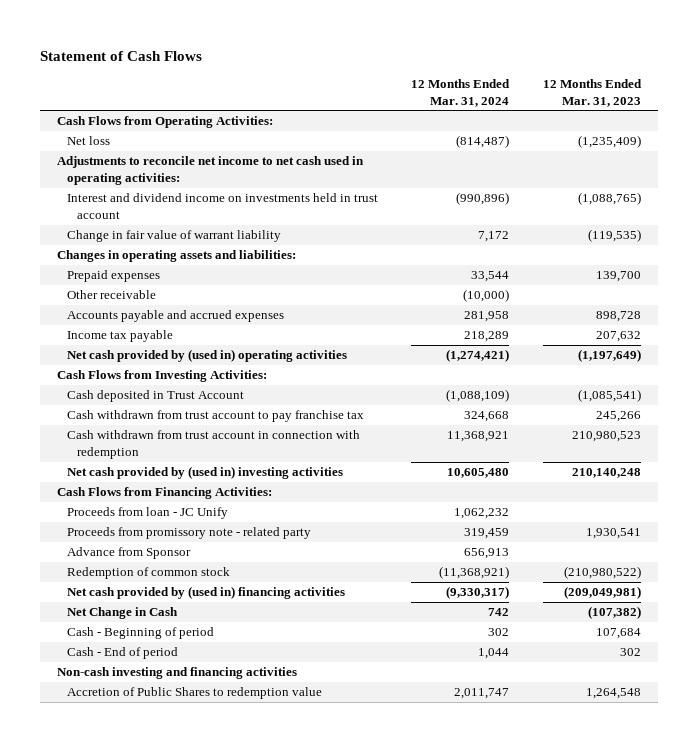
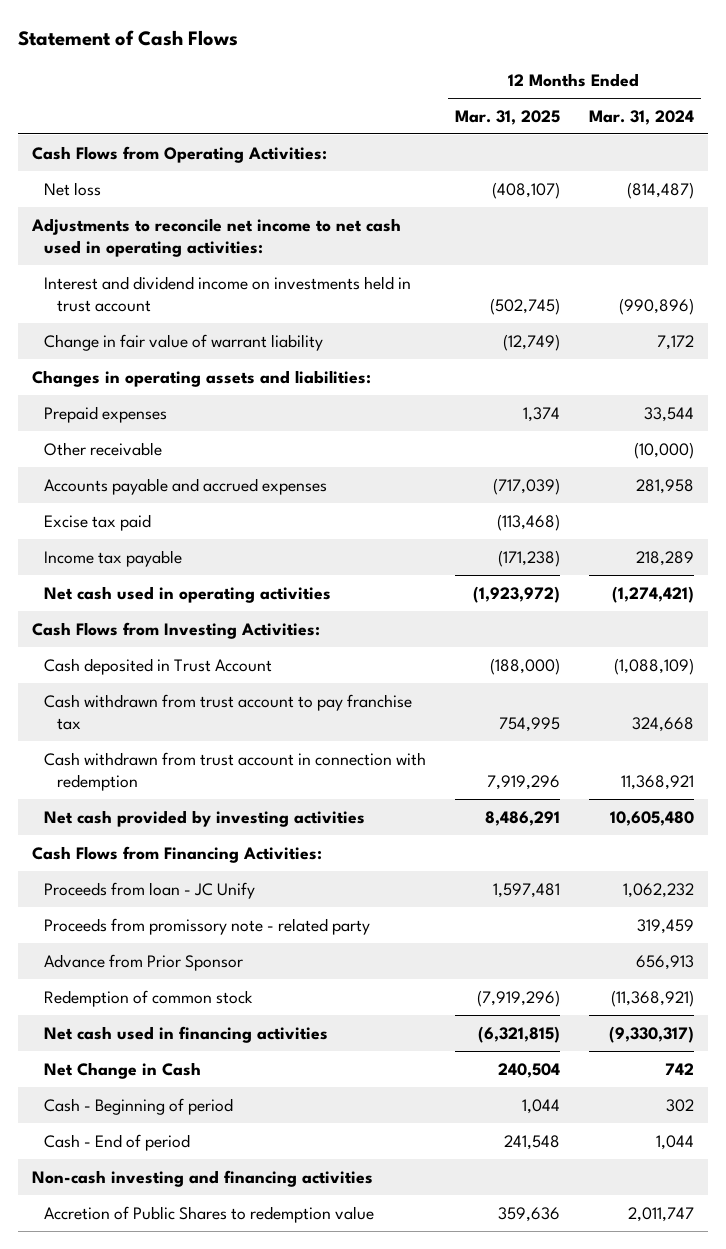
[543,79,643,107] 12 Months Ended Mar. 31, 2023 -> none
none -> [455,109,561,125] Mar. 31, 2025
none -> [44,513,152,531] Excise tax paid
[66,349,347,363] Net cash provided by (used in) operating activities -> [44,585,332,603] Net cash used in operating activities
[66,466,343,480] Net cash provided by (used in) investing activities -> [44,809,366,827] Net cash provided by investing activities
[66,547,191,560] Advance from Sponsor -> [44,953,244,971] Advance from Prior Sponsor
[66,586,345,600] Net cash provided by (used in) financing activities -> [44,1025,329,1043] Net cash used in financing activities

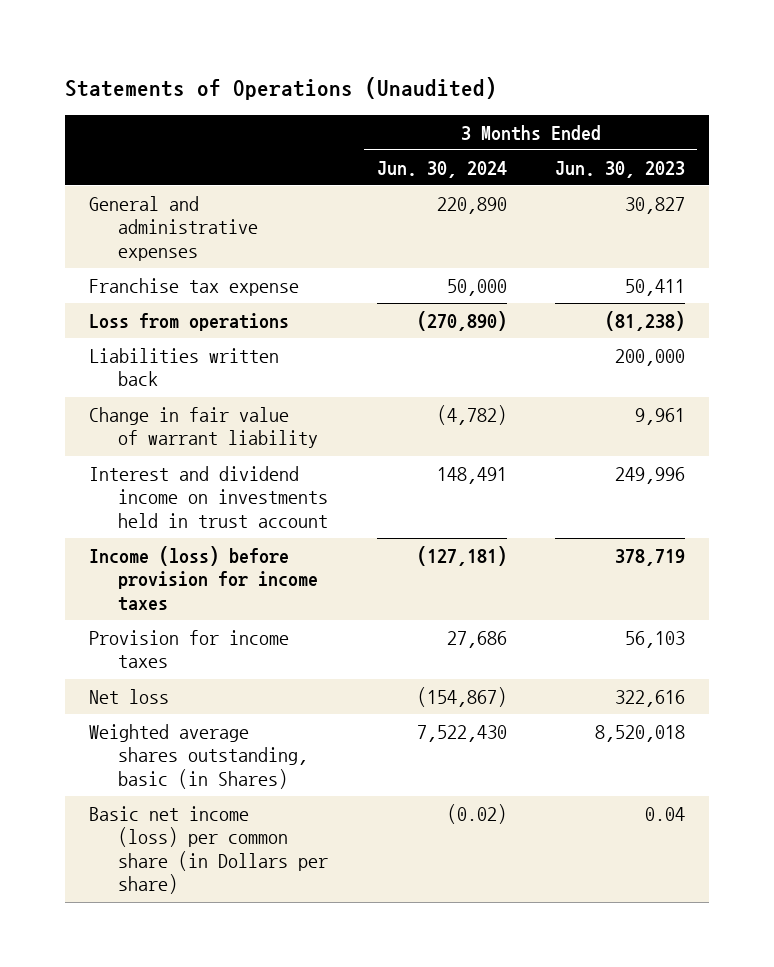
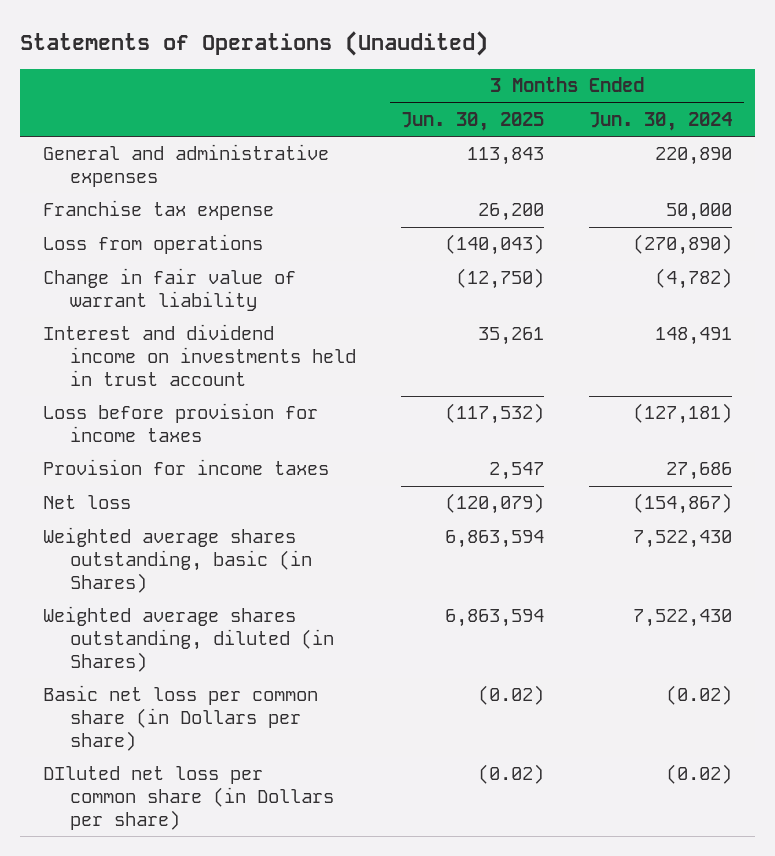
[554,160,685,178] Jun. 30, 2023 -> none
none -> [401,111,545,131] Jun. 30, 2025
[89,347,280,387] Liabilities written back -> none
[89,545,319,611] Income (loss) before provision for income taxes -> [43,403,319,443] Loss before provision for income taxes
none -> [43,606,334,672] Weighted average shares outstanding, diluted (in Shares)
[89,805,329,895] Basic net income (loss) per common share (in Dollars per share) -> [43,685,319,751] Basic net loss per common share (in Dollars per share)
none -> [43,766,334,830] DIluted net loss per common share (in Dollars per share)

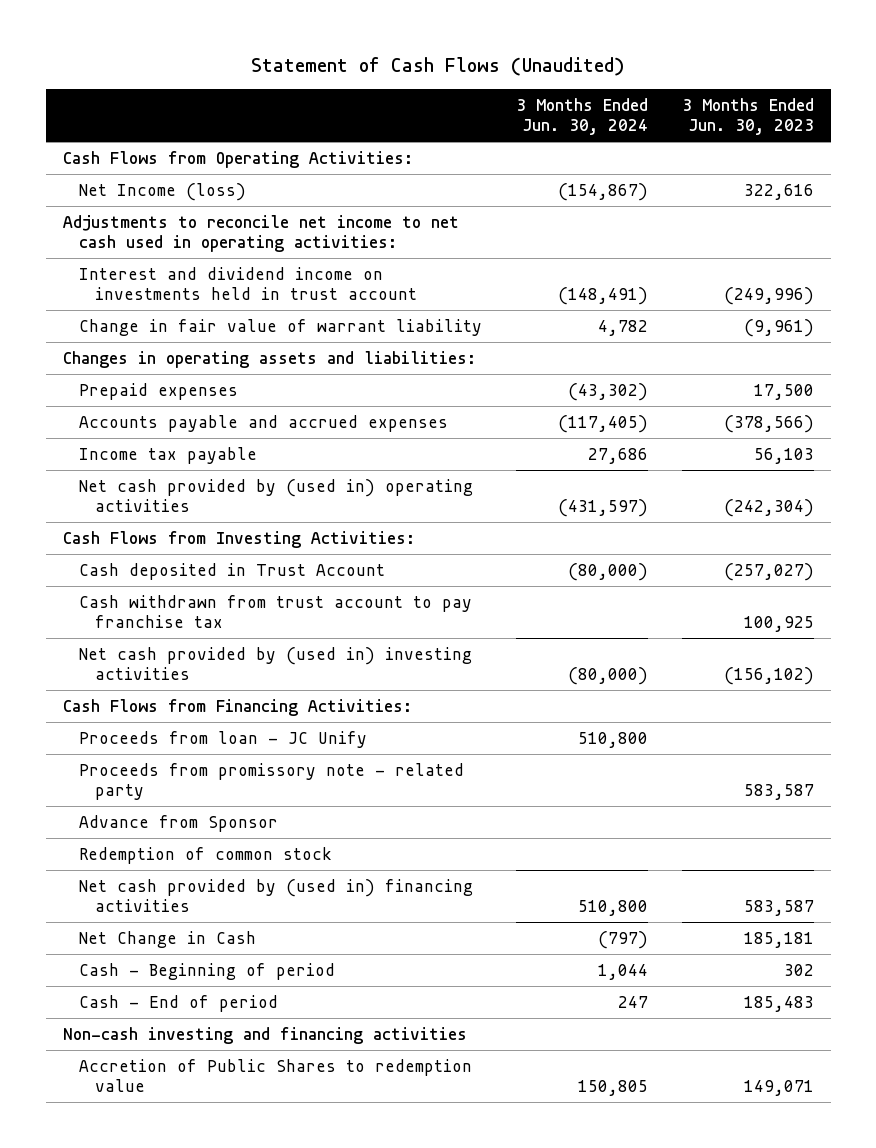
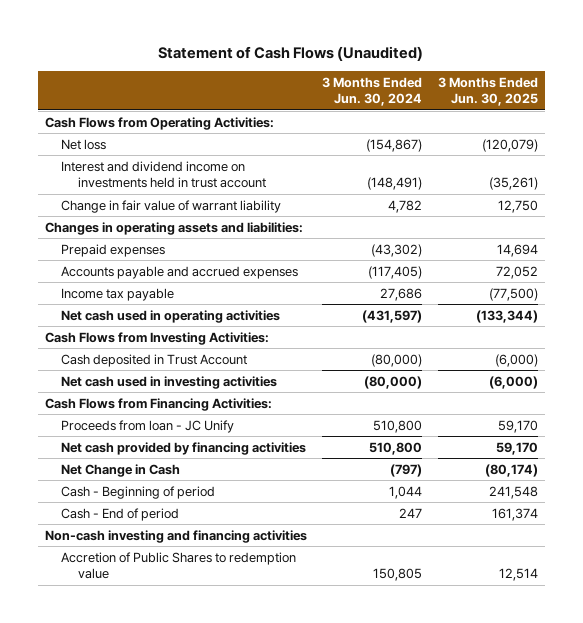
[681,97,814,135] 3 Months Ended Jun. 30, 2023 -> none
none -> [437,76,538,106] 3 Months Ended Jun. 30, 2025
[62,214,459,252] Adjustments to reconcile net income to net cash used in operating activities: -> none
[78,182,246,201] Net Income (loss) -> [61,138,107,150] Net loss
[78,478,473,512] Net cash provided by (used in) operating activities -> [61,309,281,323] Net cash used in operating activities
[78,594,472,628] Cash withdrawn from trust account to pay franchise tax -> none
[78,646,472,680] Net cash provided by (used in) investing activities -> [61,375,278,389] Net cash used in investing activities
[78,762,464,800] Proceeds from promissory note - related party -> none
[78,814,278,832] Advance from Sponsor -> none
[78,846,332,864] Redemption of common stock -> none
[78,878,473,912] Net cash provided by (used in) financing activities -> [61,441,307,455] Net cash provided by financing activities

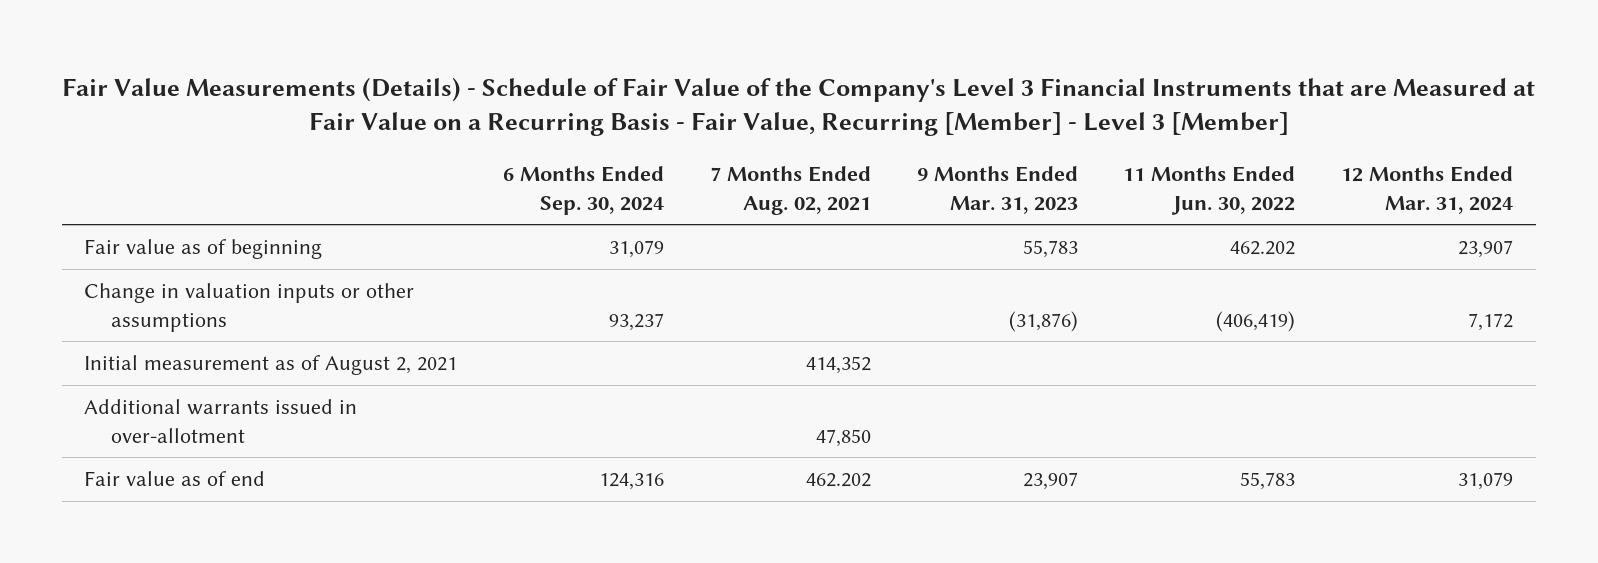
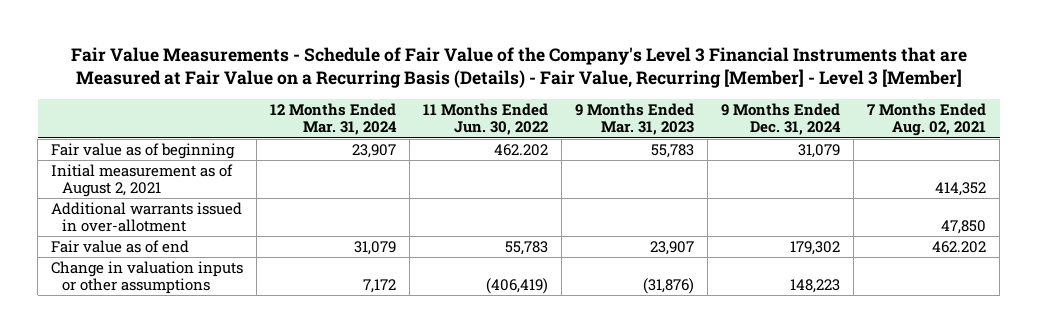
[61,76,1535,136] Fair Value Measurements (Details) - Schedule of Fair Value of the Company's Level 3 Financial Instruments that are Measured at Fair Value on a Recurring Basis - Fair Value, Recurring [Member] - Level 3 [Member] -> [70,46,967,89] Fair Value Measurements - Schedule of Fair Value of the Company's Level 3 Financial Instruments that are Measured at Fair Value on a Recurring Basis (Details) - Fair Value, Recurring [Member] - Level 3 [Member]
[503,166,665,215] 6 Months Ended Sep. 30, 2024 -> none
none -> [721,103,842,136] 9 Months Ended Dec. 31, 2024
[84,283,415,332] Change in valuation inputs or other assumptions -> [51,260,244,295] Change in valuation inputs or other assumptions

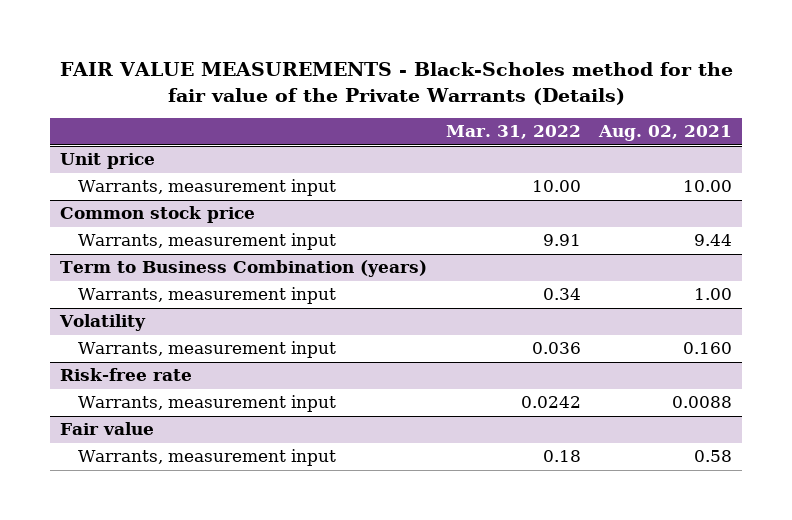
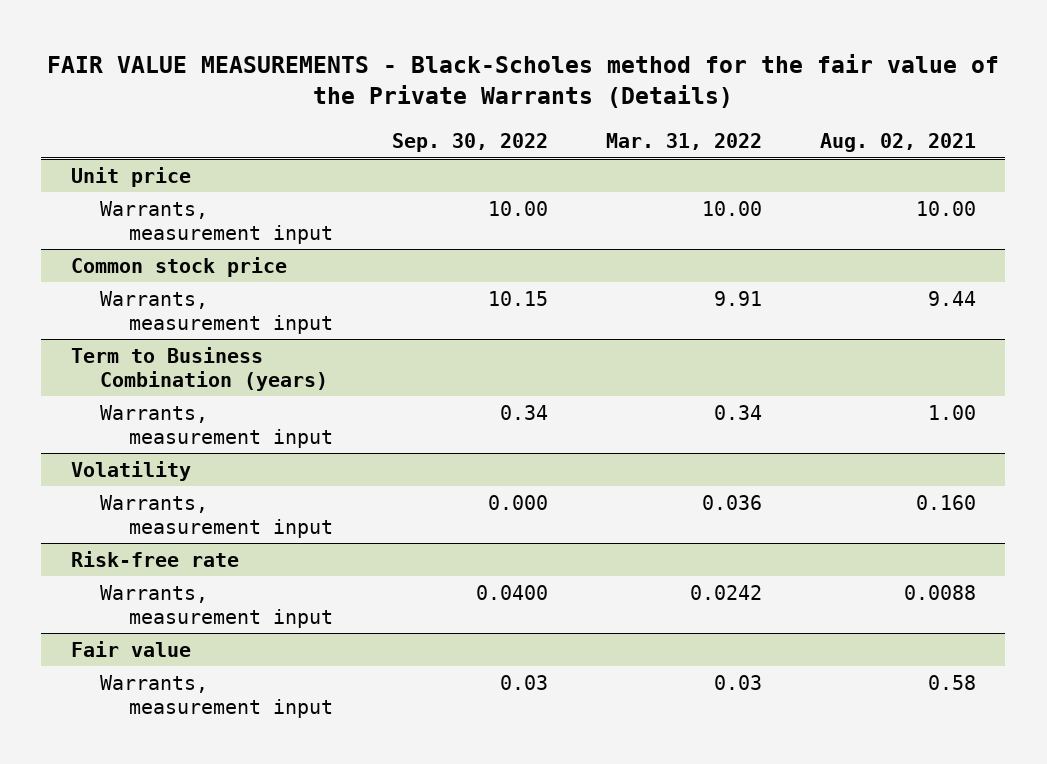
none -> [391,133,548,153] Sep. 30, 2022
[542,450,581,463] 0.18 -> [713,674,762,690] 0.03

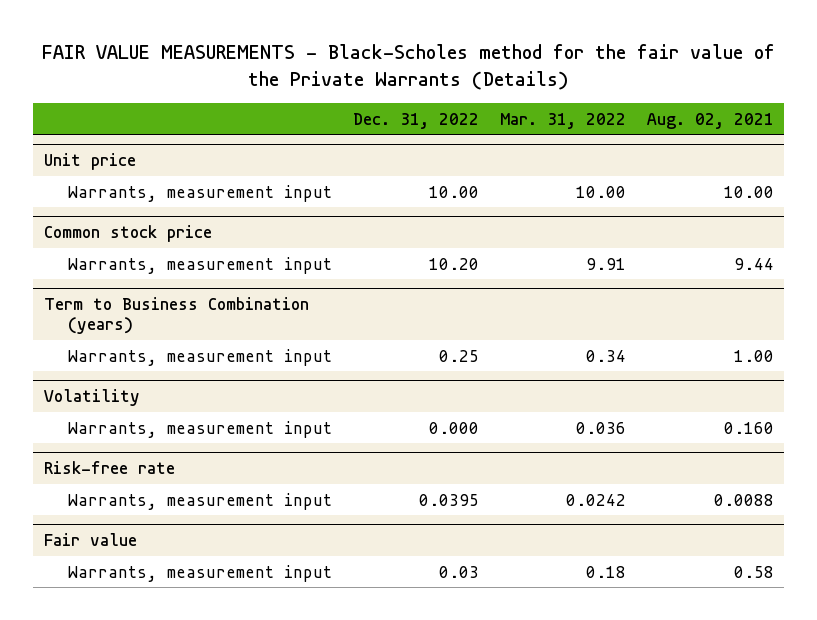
[391,133,548,153] Sep. 30, 2022 -> none
none -> [352,112,479,129] Dec. 31, 2022
[713,674,762,690] 0.03 -> [585,565,626,578] 0.18

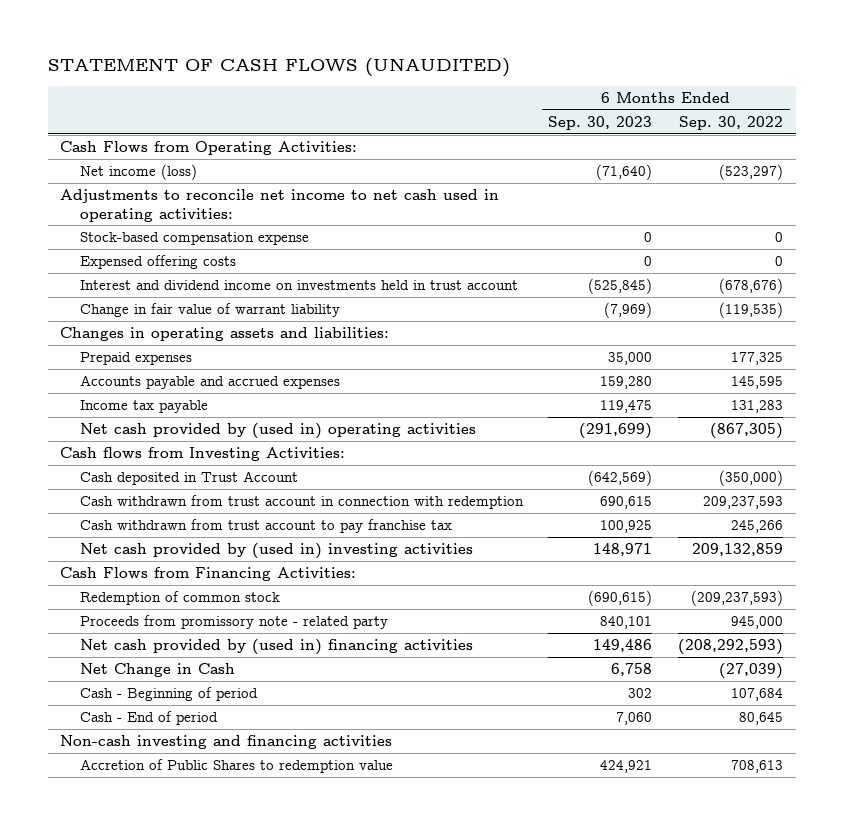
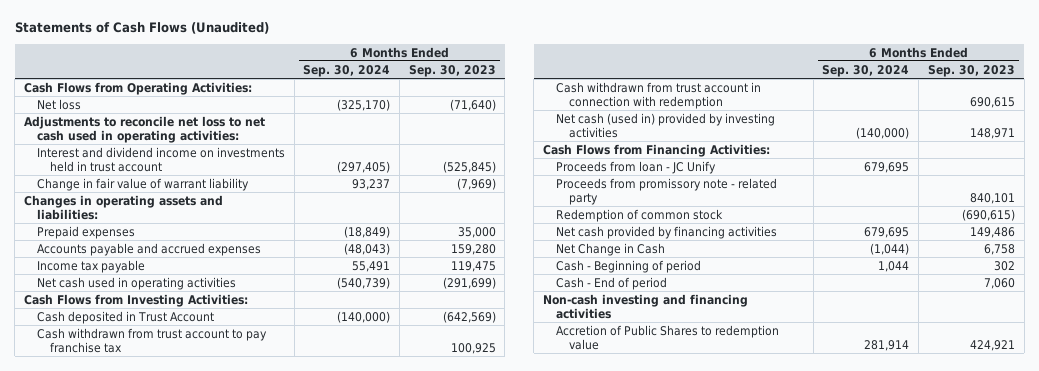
[47,58,510,78] STATEMENT OF CASH FLOWS (UNAUDITED) -> [14,22,269,35] Statements of Cash Flows (Unaudited)
[679,115,784,130] Sep. 30, 2022 -> none
none -> [303,64,391,77] Sep. 30, 2024
[79,232,309,246] Stock-based compensation expense -> none
[79,255,236,270] Expensed offering costs -> none
[79,164,197,181] Net income (loss) -> [36,98,81,110] Net loss
[60,189,500,222] Adjustments to reconcile net income to net cash used in operating activities: -> [23,115,265,143] Adjustments to reconcile net loss to net cash used in operating activities:
[79,423,476,440] Net cash provided by (used in) operating activities -> [36,276,236,290] Net cash used in operating activities
[60,447,346,462] Cash flows from Investing Activities: -> [23,293,248,307] Cash Flows from Investing Activities:
[79,495,524,510] Cash withdrawn from trust account in connection with redemption -> [555,81,761,109] Cash withdrawn from trust account in connection with redemption
[79,543,473,560] Net cash provided by (used in) investing activities -> [555,112,775,138] Net cash (used in) provided by investing activities
none -> [555,160,716,174] Proceeds from loan - JC Unify
[79,591,280,606] Redemption of common stock -> [555,208,723,222] Redemption of common stock
[79,639,473,656] Net cash provided by (used in) financing activities -> [555,225,777,239] Net cash provided by financing activities

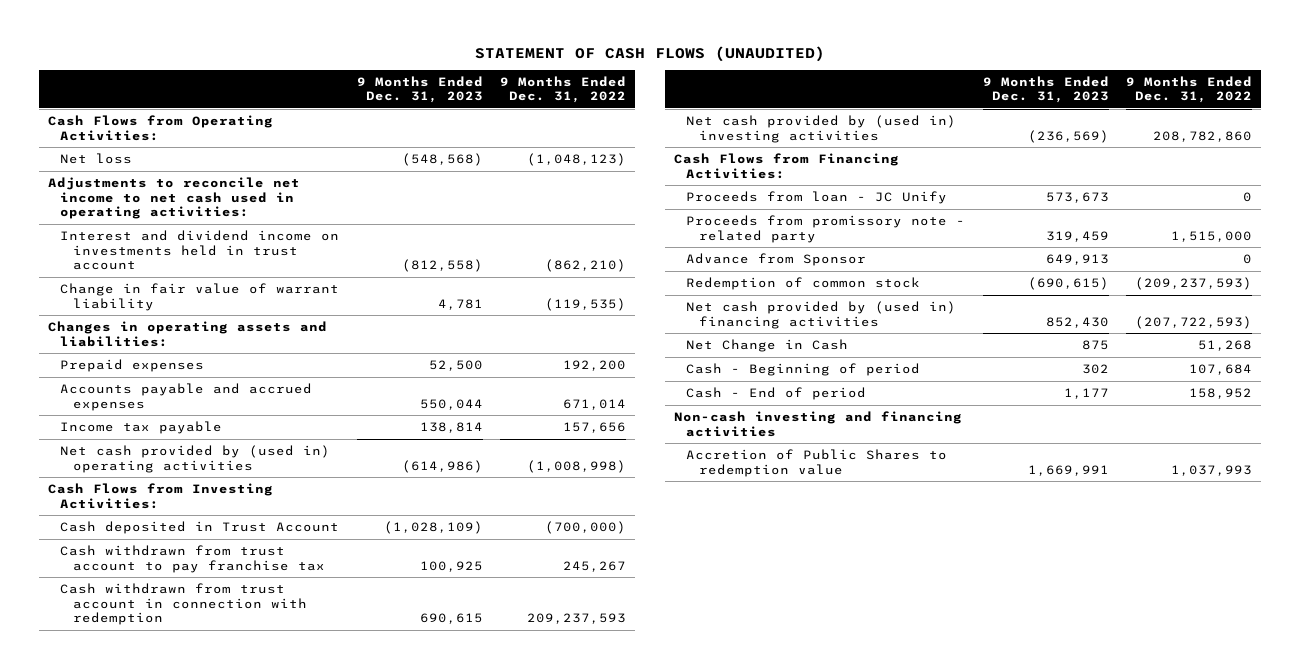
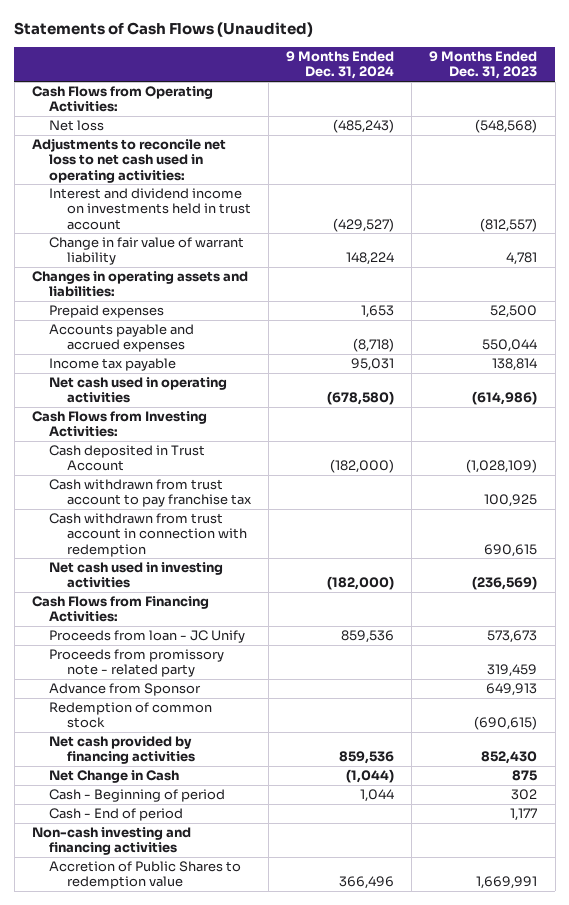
[474,45,825,62] STATEMENT OF CASH FLOWS (UNAUDITED) -> [14,22,314,38] Statements of Cash Flows (Unaudited)
[500,75,627,104] 9 Months Ended Dec. 31, 2022 -> none
none -> [286,51,395,80] 9 Months Ended Dec. 31, 2024
[47,176,300,220] Adjustments to reconcile net income to net cash used in operating activities: -> [31,138,226,183] Adjustments to reconcile net loss to net cash used in operating activities:
[401,259,483,273] (812,558) -> [480,217,538,232] (812,557)
[60,444,331,473] Net cash provided by (used in) operating activities -> [49,377,228,404] Net cash used in operating activities
[686,114,957,143] Net cash provided by (used in) investing activities -> [49,562,224,589] Net cash used in investing activities
[686,300,957,329] Net cash provided by (used in) financing activities -> [49,736,195,765] Net cash provided by financing activities

